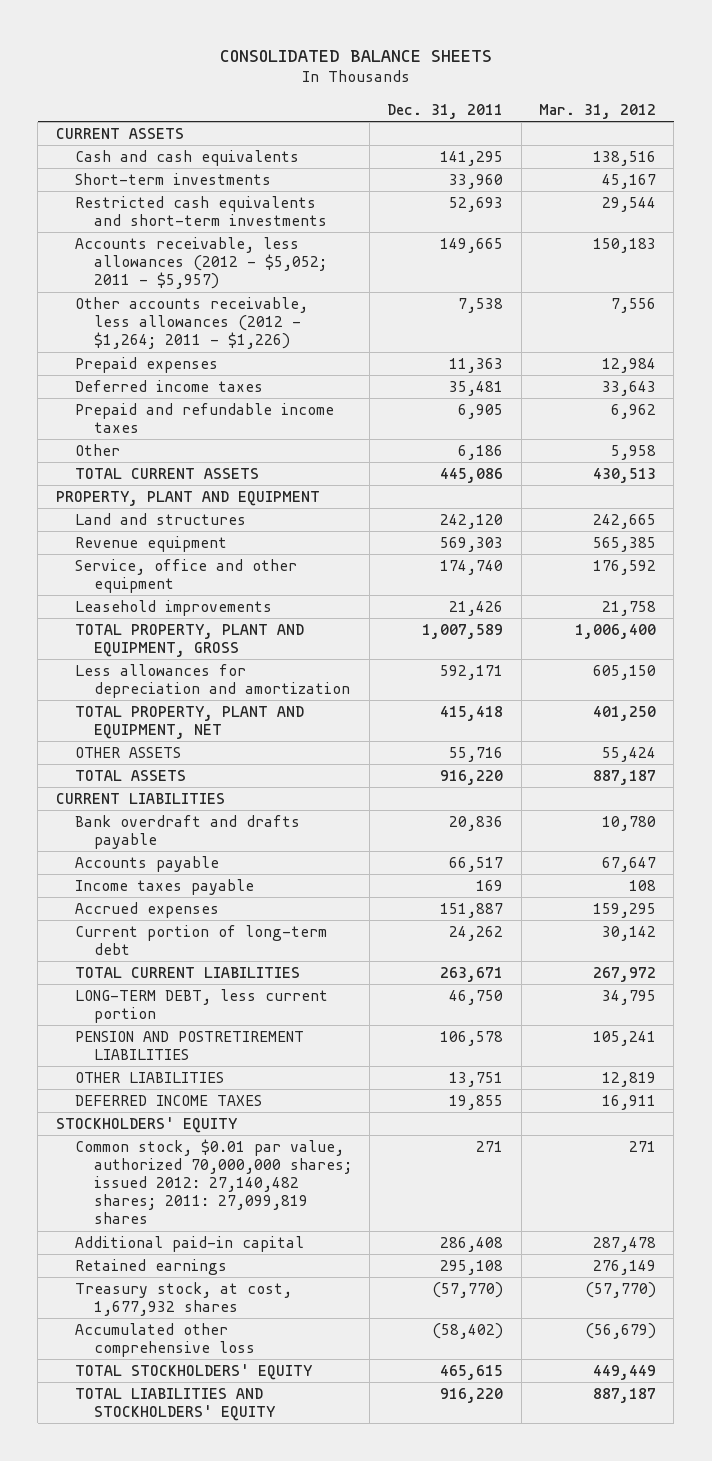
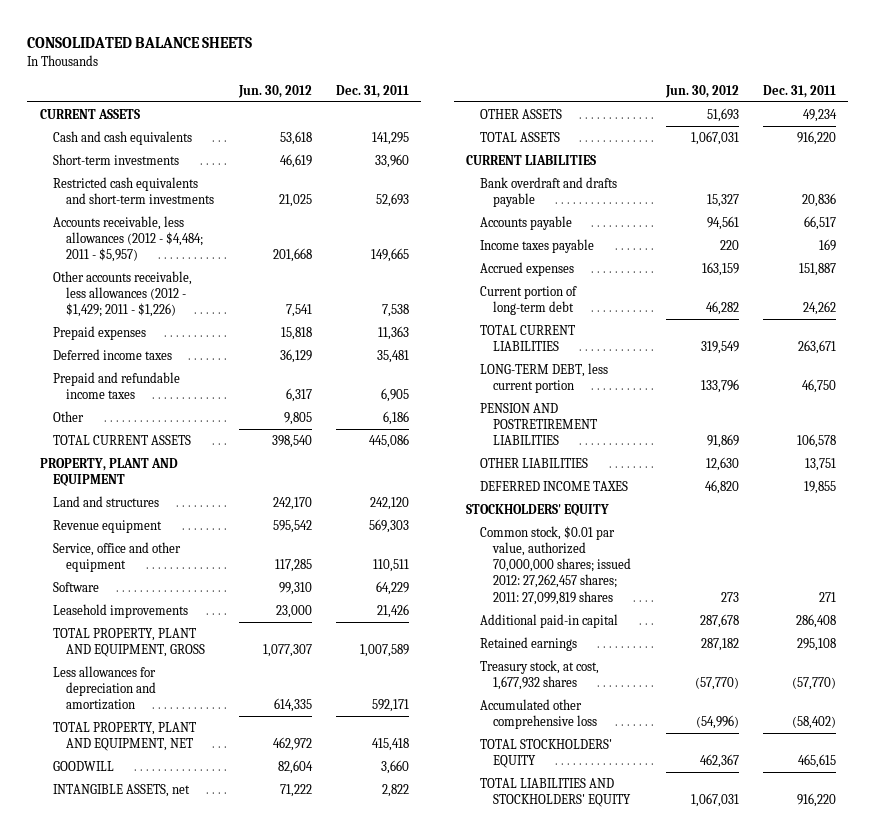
[538,103,656,119] Mar. 31, 2012 -> none
none -> [237,84,312,98] Jun. 30, 2012
[74,236,327,290] Accounts receivable, less allowances (2012 - $5,052; 2011 - $5,957) -> [52,215,204,263] Accounts receivable, less allowances (2012 - $4,484; 2011 - $5,957)
[74,296,308,350] Other accounts receivable, less allowances (2012 - $1,264; 2011 - $1,226) -> [52,270,192,318] Other accounts receivable, less allowances (2012 - $1,429; 2011 - $1,226)
[440,559,504,575] 174,740 -> [373,559,410,573] 110,511
none -> [52,581,99,592] Software
none -> [52,760,114,771] GOODWILL
none -> [52,783,190,797] INTANGIBLE ASSETS, net
[449,746,504,762] 55,716 -> [803,108,838,122] 49,234
[74,1138,352,1225] Common stock, $0.01 par value, authorized 70,000,000 shares; issued 2012: 27,140,482 shares; 2011: 27,099,819 shares -> [479,525,632,605] Common stock, $0.01 par value, authorized 70,000,000 shares; issued 2012: 27,262,457 shares; 2011: 27,099,819 shares

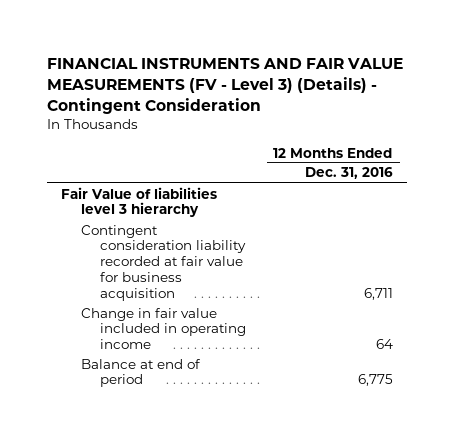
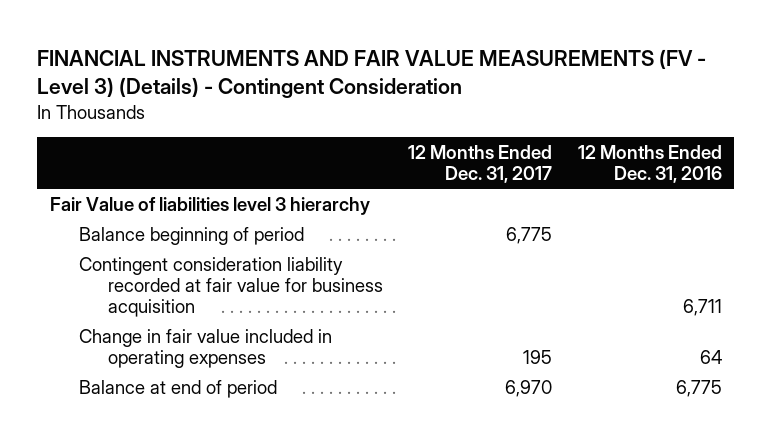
none -> [408,144,553,183] 12 Months Ended Dec. 31, 2017
none -> [79,226,305,245] Balance beginning of period
[80,307,247,350] Change in fair value included in operating income -> [79,328,333,368] Change in fair value included in operating expenses

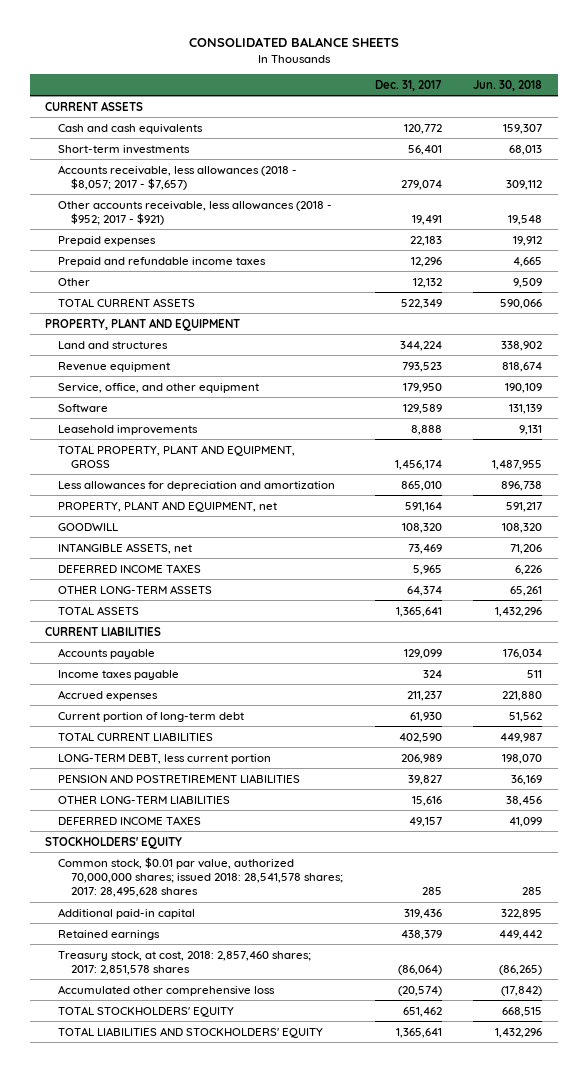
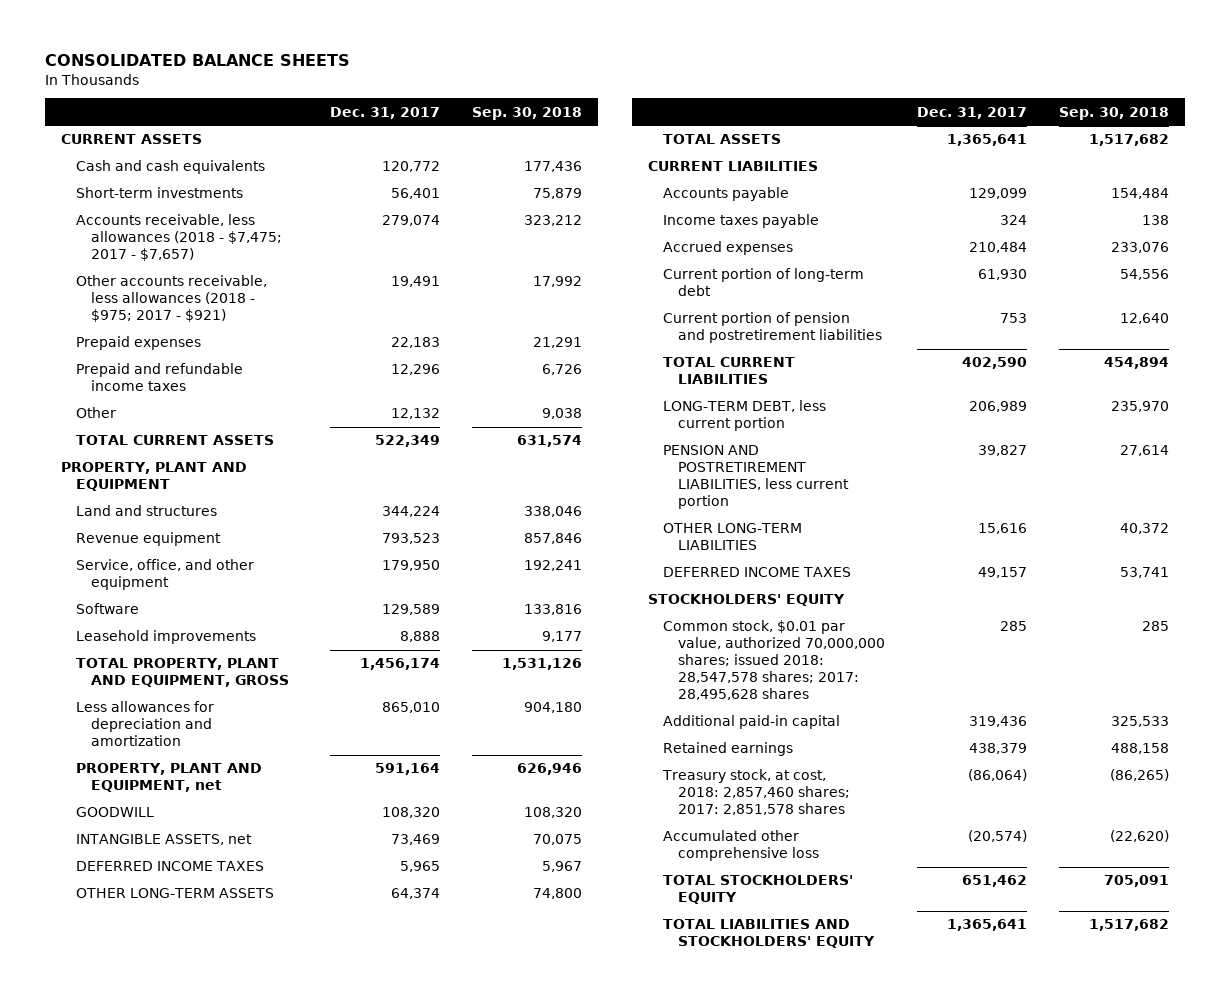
[472,79,542,91] Jun. 30, 2018 -> none
none -> [472,106,583,120] Sep. 30, 2018
[58,164,298,190] Accounts receivable, less allowances (2018 - $8,057; 2017 - $7,657) -> [76,214,282,262] Accounts receivable, less allowances (2018 - $7,475; 2017 - $7,657)
[58,200,333,225] Other accounts receivable, less allowances (2018 - $952; 2017 - $921) -> [76,275,268,323] Other accounts receivable, less allowances (2018 - $975; 2017 - $921)
[406,690,442,701] 211,237 -> [969,242,1028,254] 210,484
none -> [663,312,882,344] Current portion of pension and postretirement liabilities
[58,773,301,783] PENSION AND POSTRETIREMENT LIABILITIES -> [663,445,849,510] PENSION AND POSTRETIREMENT LIABILITIES, less current portion
[58,856,344,898] Common stock, $0.01 par value, authorized 70,000,000 shares; issued 2018: 28,541,578 shares; 2017: 28,495,628 shares -> [663,620,885,701] Common stock, $0.01 par value, authorized 70,000,000 shares; issued 2018: 28,547,578 shares; 2017: 28,495,628 shares

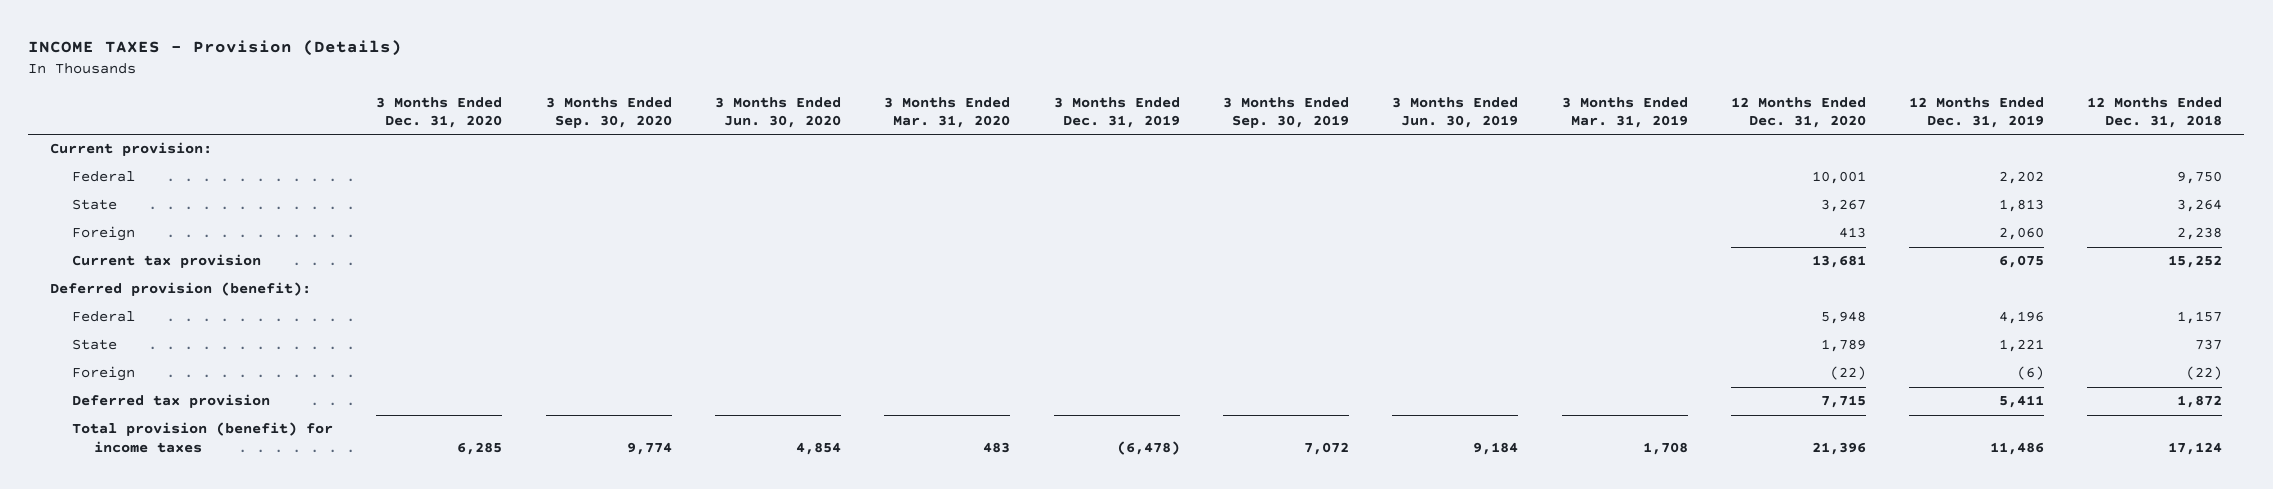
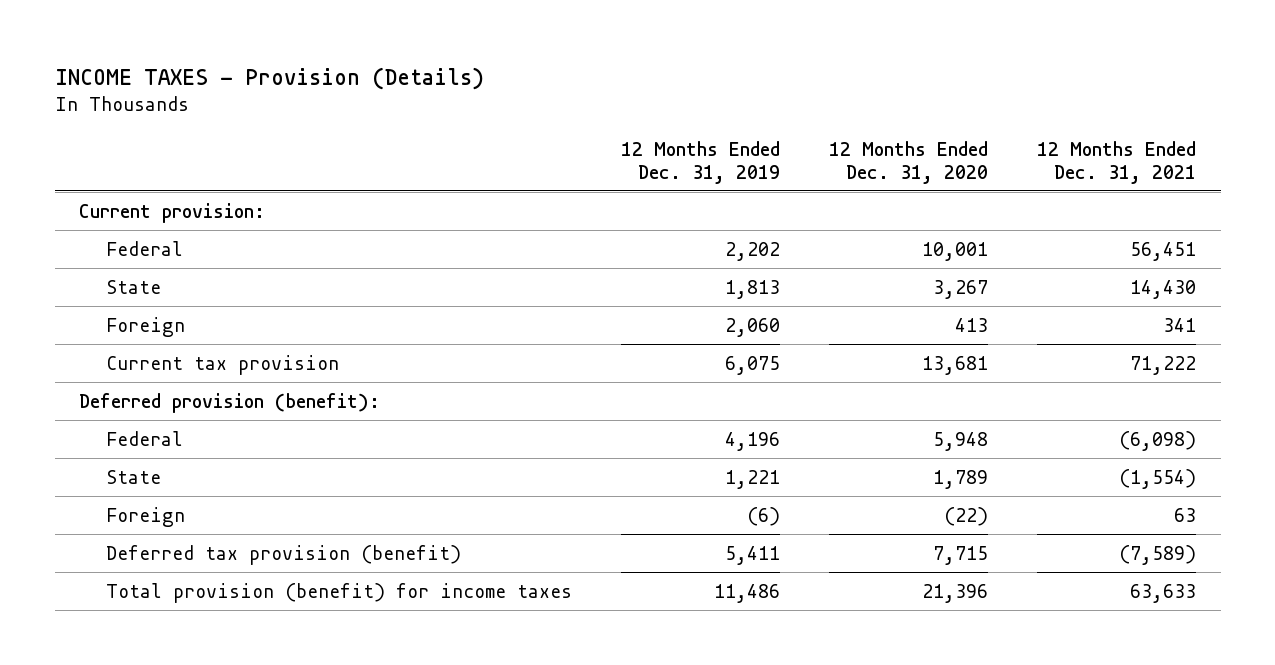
[376,96,503,128] 3 Months Ended Dec. 31, 2020 -> none
[545,96,672,128] 3 Months Ended Sep. 30, 2020 -> none
[715,96,842,128] 3 Months Ended Jun. 30, 2020 -> none
[884,96,1011,128] 3 Months Ended Mar. 31, 2020 -> none
[1053,96,1180,128] 3 Months Ended Dec. 31, 2019 -> none
[1222,96,1349,128] 3 Months Ended Sep. 30, 2019 -> none
[1392,96,1519,128] 3 Months Ended Jun. 30, 2019 -> none
[1561,96,1688,128] 3 Months Ended Mar. 31, 2019 -> none
[2087,96,2223,128] 12 Months Ended Dec. 31, 2018 -> none
none -> [1037,140,1197,184] 12 Months Ended Dec. 31, 2021
[72,394,271,409] Deferred tax provision -> [106,544,462,565] Deferred tax provision (benefit)

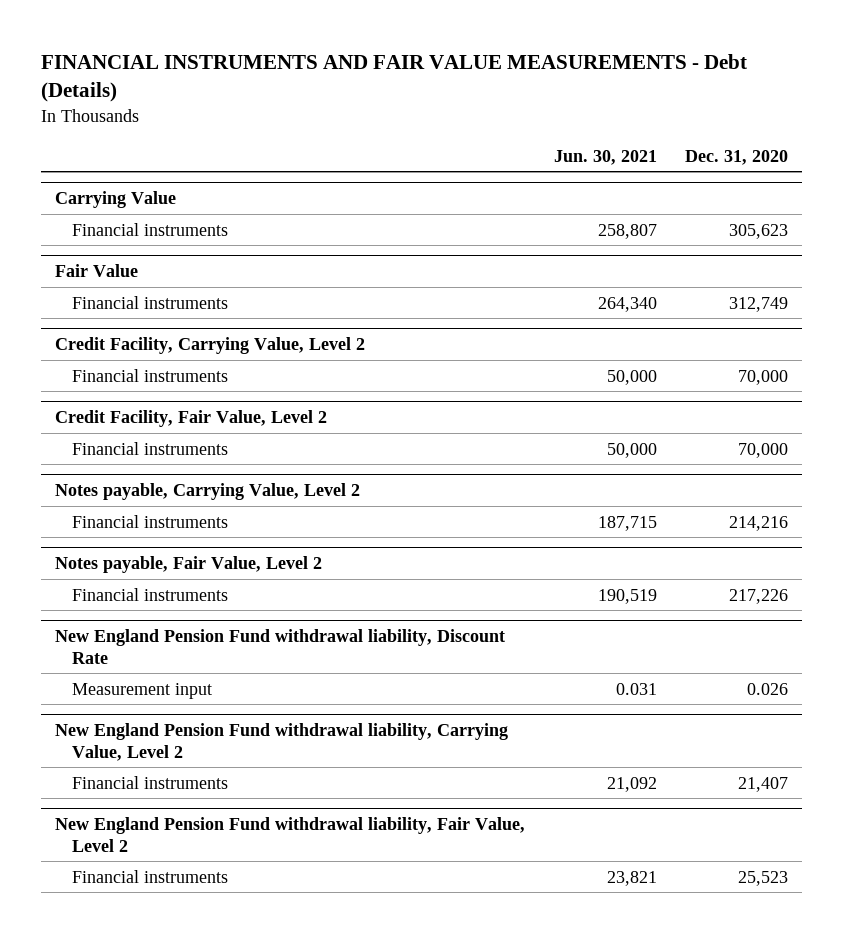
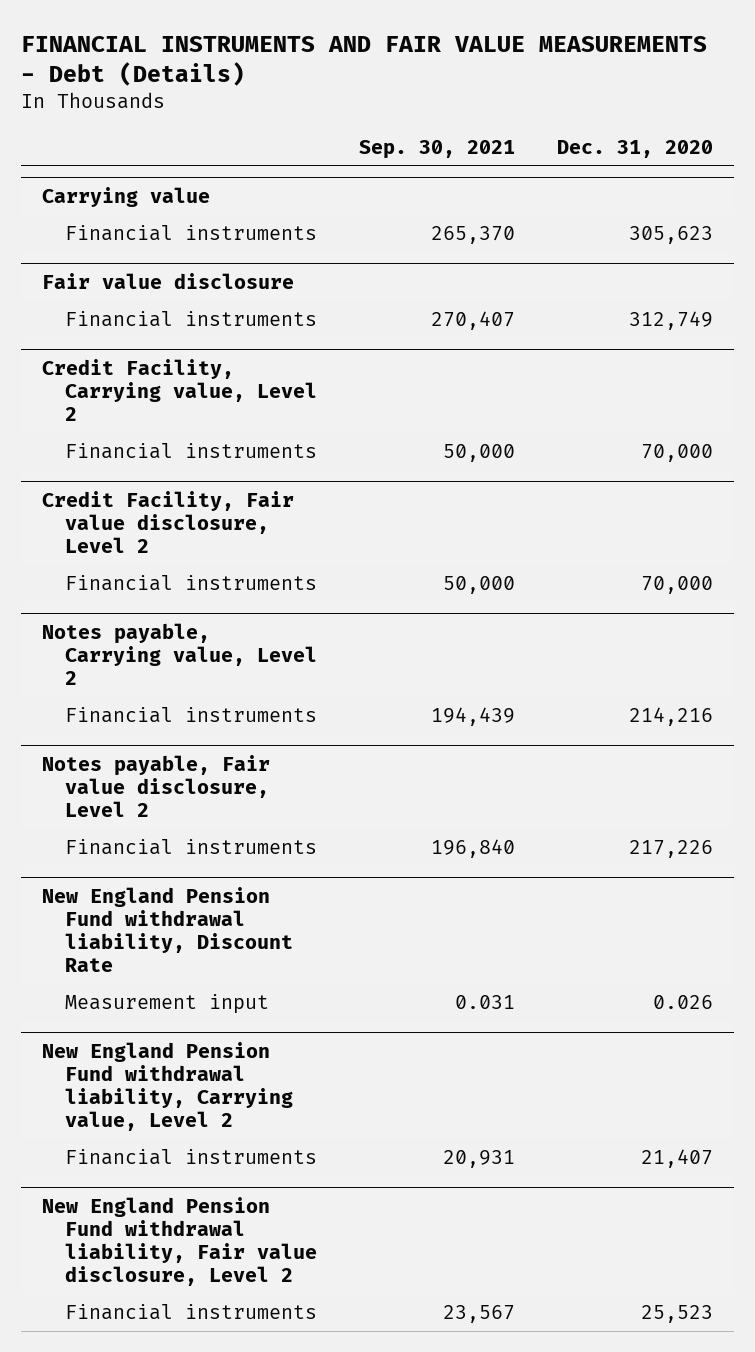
[553,149,657,165] Jun. 30, 2021 -> none
none -> [359,139,516,159] Sep. 30, 2021
[55,191,177,209] Carrying Value -> [42,187,211,208] Carrying value
[55,264,139,278] Fair Value -> [42,273,295,290] Fair value disclosure
[55,337,366,355] Credit Facility, Carrying Value, Level 2 -> [42,359,318,422] Credit Facility, Carrying value, Level 2
[55,410,328,428] Credit Facility, Fair Value, Level 2 -> [42,491,295,554] Credit Facility, Fair value disclosure, Level 2
[55,483,361,501] Notes payable, Carrying Value, Level 2 -> [42,623,318,686] Notes payable, Carrying value, Level 2
[55,556,323,574] Notes payable, Fair Value, Level 2 -> [42,755,271,818] Notes payable, Fair value disclosure, Level 2
[55,723,509,761] New England Pension Fund withdrawal liability, Carrying Value, Level 2 -> [42,1042,294,1132] New England Pension Fund withdrawal liability, Carrying value, Level 2
[55,817,526,852] New England Pension Fund withdrawal liability, Fair Value, Level 2 -> [42,1197,318,1287] New England Pension Fund withdrawal liability, Fair value disclosure, Level 2

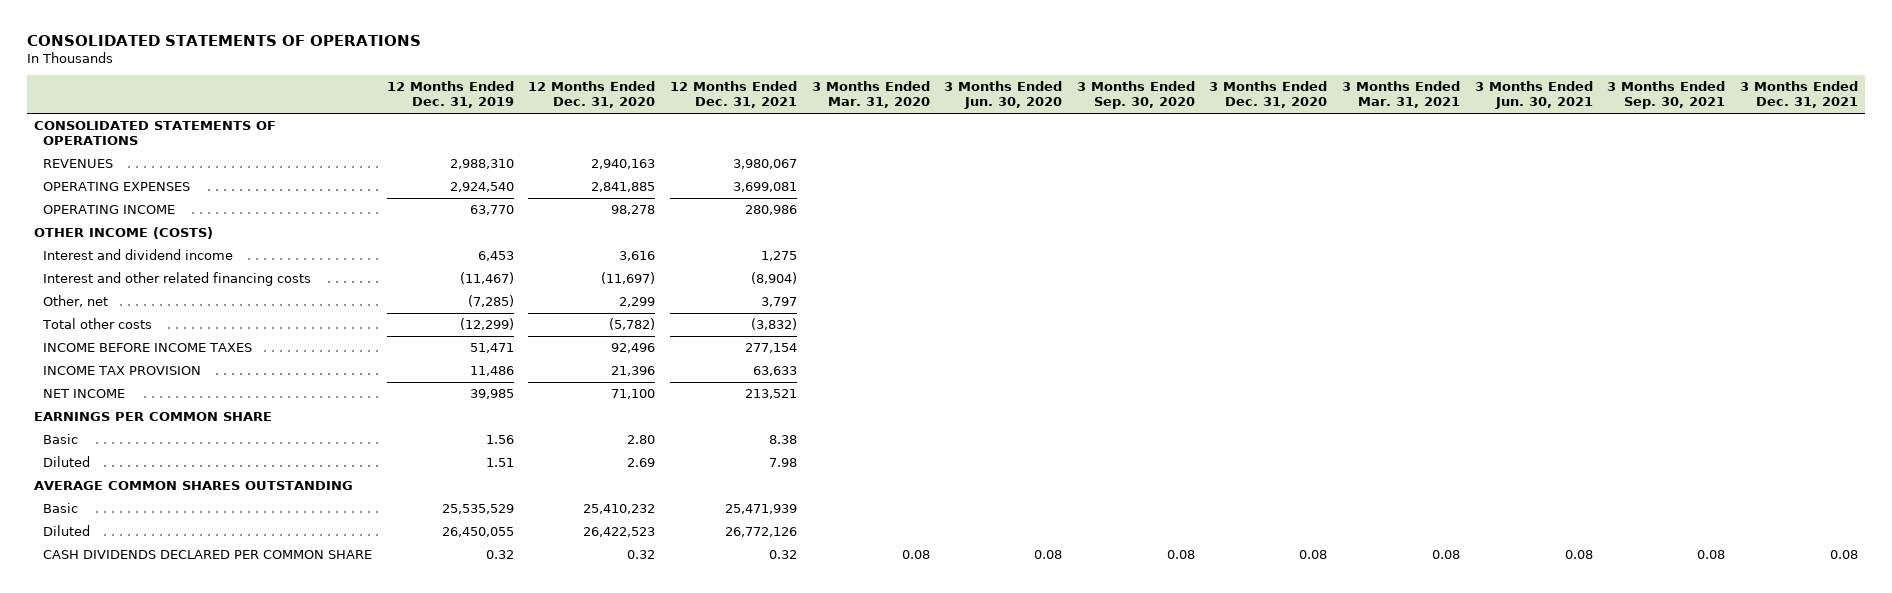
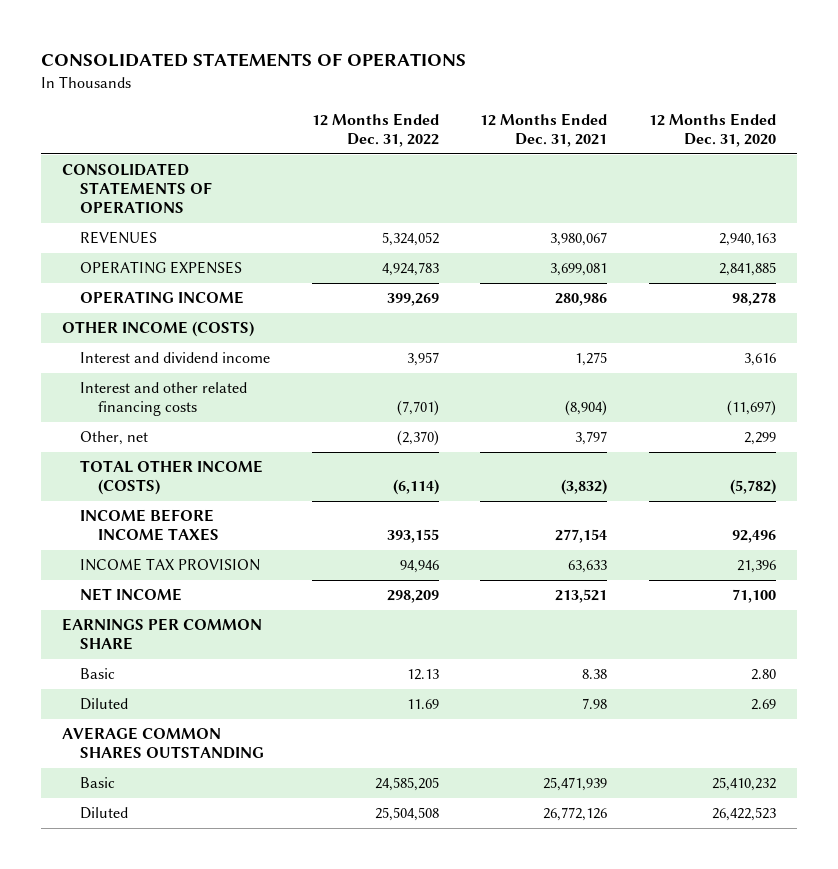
[386,81,514,108] 12 Months Ended Dec. 31, 2019 -> none
[811,81,930,108] 3 Months Ended Mar. 31, 2020 -> none
[944,81,1063,109] 3 Months Ended Jun. 30, 2020 -> none
[1076,81,1195,109] 3 Months Ended Sep. 30, 2020 -> none
[1209,81,1328,108] 3 Months Ended Dec. 31, 2020 -> none
[1341,81,1460,108] 3 Months Ended Mar. 31, 2021 -> none
[1474,81,1593,109] 3 Months Ended Jun. 30, 2021 -> none
[1607,81,1726,109] 3 Months Ended Sep. 30, 2021 -> none
[1739,81,1858,108] 3 Months Ended Dec. 31, 2021 -> none
none -> [311,112,439,147] 12 Months Ended Dec. 31, 2022
[42,318,153,330] Total other costs -> [80,460,264,496] TOTAL OTHER INCOME (COSTS)
[43,550,373,560] CASH DIVIDENDS DECLARED PER COMMON SHARE -> none

